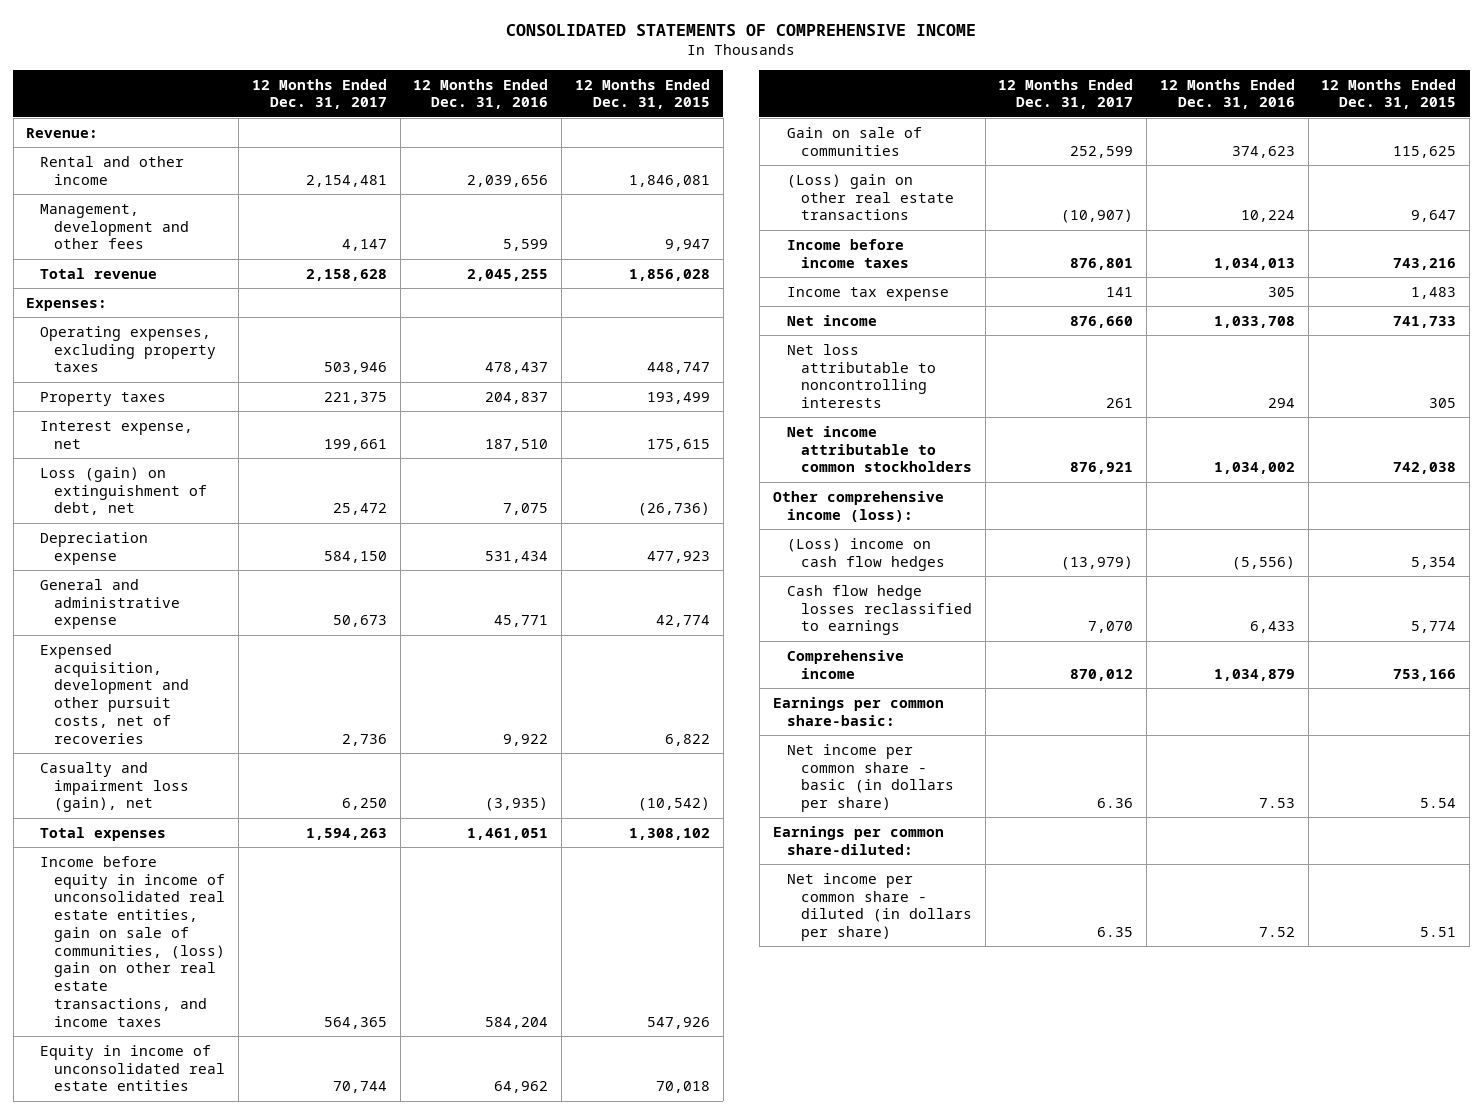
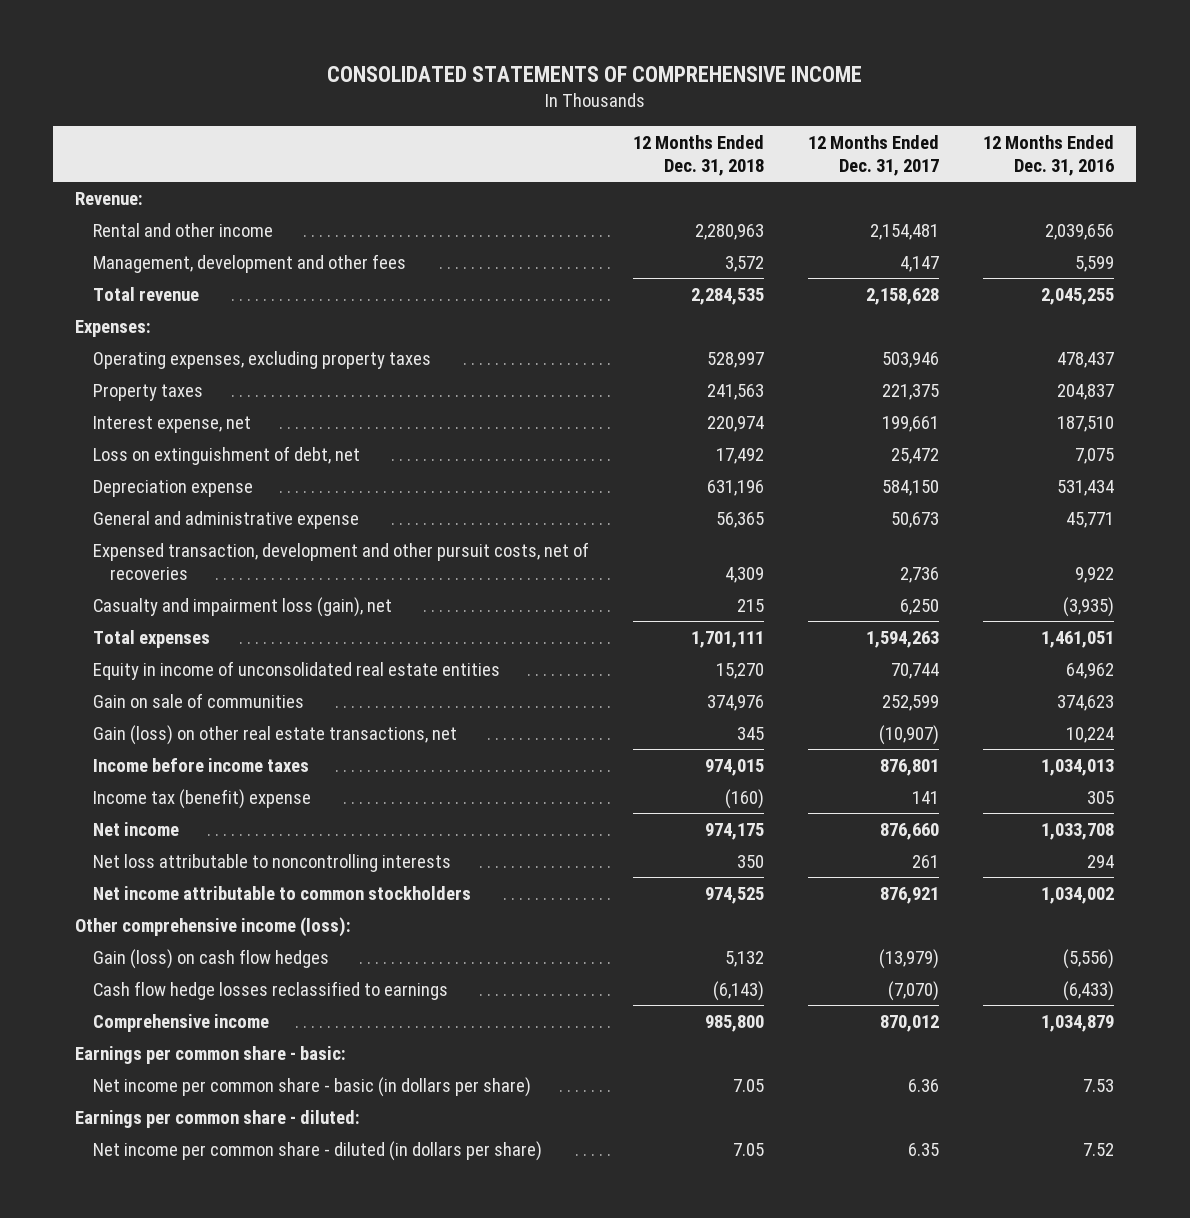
[574,78,710,110] 12 Months Ended Dec. 31, 2015 -> none
none -> [632,134,764,177] 12 Months Ended Dec. 31, 2018
[40,466,208,516] Loss (gain) on extinguishment of debt, net -> [92,445,360,465] Loss on extinguishment of debt, net
[40,643,190,744] Expensed acquisition, development and other pursuit costs, net of recoveries -> [92,541,589,580] Expensed transaction, development and other pursuit costs, net of recoveries
[40,855,226,1027] Income before equity in income of unconsolidated real estate entities, gain on sale of communities, (loss) gain on other real estate transactions, and income taxes -> none
[786,173,954,221] (Loss) gain on other real estate transactions -> [92,724,457,745] Gain (loss) on other real estate transactions, net
[786,286,949,301] Income tax expense -> [92,788,311,809] Income tax (benefit) expense
[786,537,945,571] (Loss) income on cash flow hedges -> [92,948,329,969] Gain (loss) on cash flow hedges
[1088,621,1134,634] 7,070 -> [888,980,940,1001] (7,070)
[1249,621,1295,634] 6,433 -> [1063,980,1115,1001] (6,433)
[772,696,944,726] Earnings per common share-basic: -> [75,1045,347,1064] Earnings per common share - basic:
[772,825,944,855] Earnings per common share-diluted: -> [75,1109,361,1128] Earnings per common share - diluted:

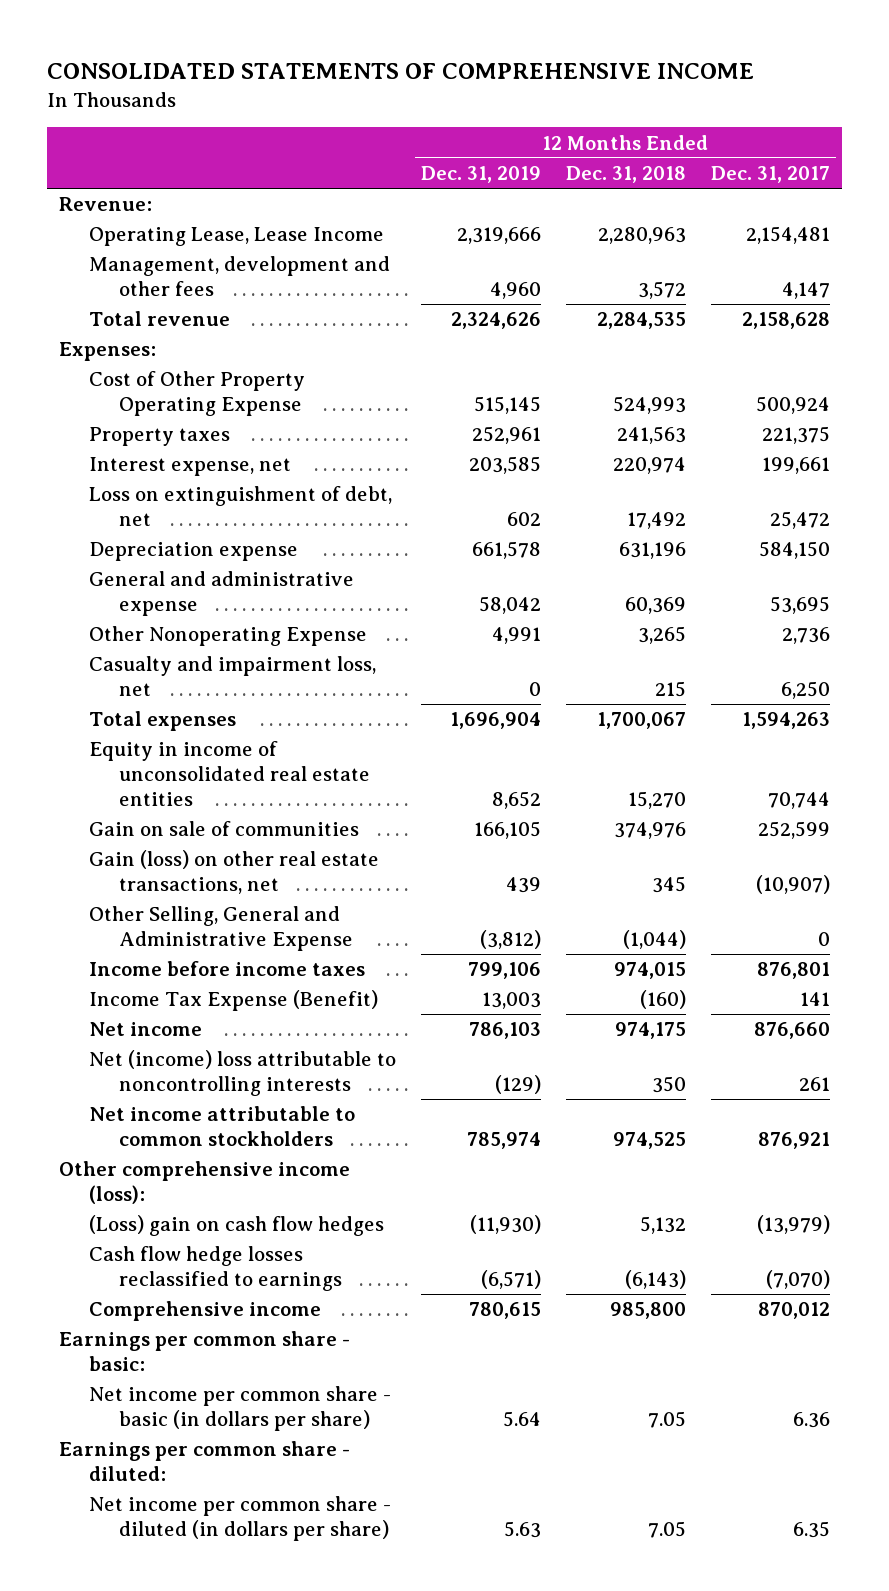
[983,134,1115,177] 12 Months Ended Dec. 31, 2016 -> none
none -> [420,165,541,183] Dec. 31, 2019
[92,222,273,237] Rental and other income -> [89,227,385,247] Operating Lease, Lease Income
[92,350,431,369] Operating expenses, excluding property taxes -> none
none -> [89,371,306,416] Cost of Other Property Operating Expense
[92,541,589,580] Expensed transaction, development and other pursuit costs, net of recoveries -> none
[715,511,764,528] 56,365 -> [624,596,686,614] 60,369
[891,511,940,528] 50,673 -> [769,595,830,614] 53,695
none -> [89,626,368,647] Other Nonoperating Expense
[92,596,392,617] Casualty and impairment loss (gain), net -> [89,656,377,696] Casualty and impairment loss, net
[690,630,764,648] 1,701,111 -> [596,712,686,730] 1,700,067
none -> [89,906,353,951] Other Selling, General and Administrative Expense
[92,788,311,809] Income tax (benefit) expense -> [89,990,379,1012] Income Tax Expense (Benefit)
[92,853,451,872] Net loss attributable to noncontrolling interests -> [89,1050,397,1096] Net (income) loss attributable to noncontrolling interests
[92,948,329,969] Gain (loss) on cash flow hedges -> [89,1215,385,1237] (Loss) gain on cash flow hedges

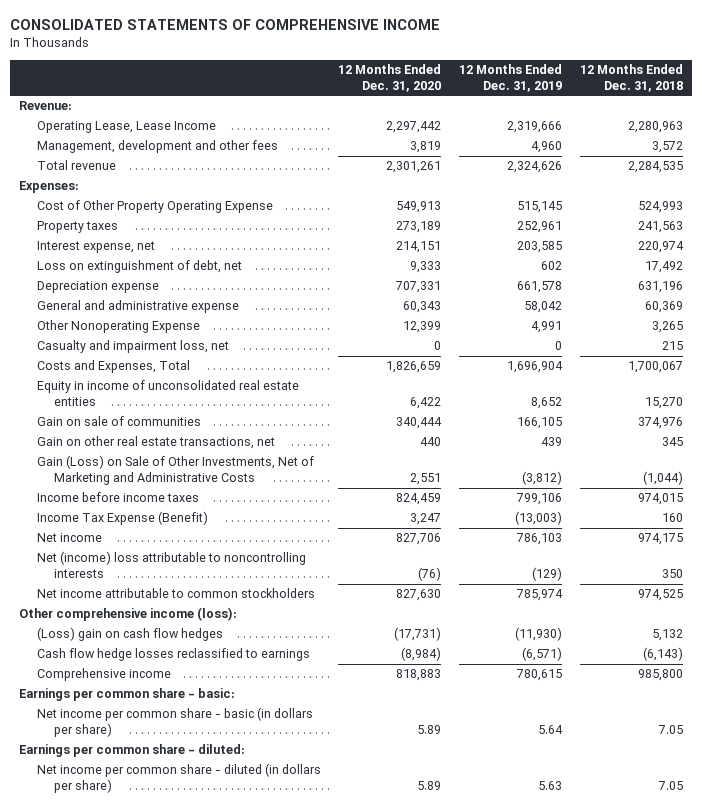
[710,165,830,183] Dec. 31, 2017 -> none
none -> [338,64,442,92] 12 Months Ended Dec. 31, 2020
[89,711,237,732] Total expenses -> [36,360,190,374] Costs and Expenses, Total
[89,850,380,894] Gain (loss) on other real estate transactions, net -> [36,436,275,450] Gain on other real estate transactions, net
[89,906,353,951] Other Selling, General and Administrative Expense -> [36,455,314,486] Gain (Loss) on Sale of Other Investments, Net of Marketing and Administrative Costs
[481,992,541,1010] 13,003 -> [515,511,563,526] (13,003)
[639,990,686,1010] (160) -> [662,513,684,523] 160

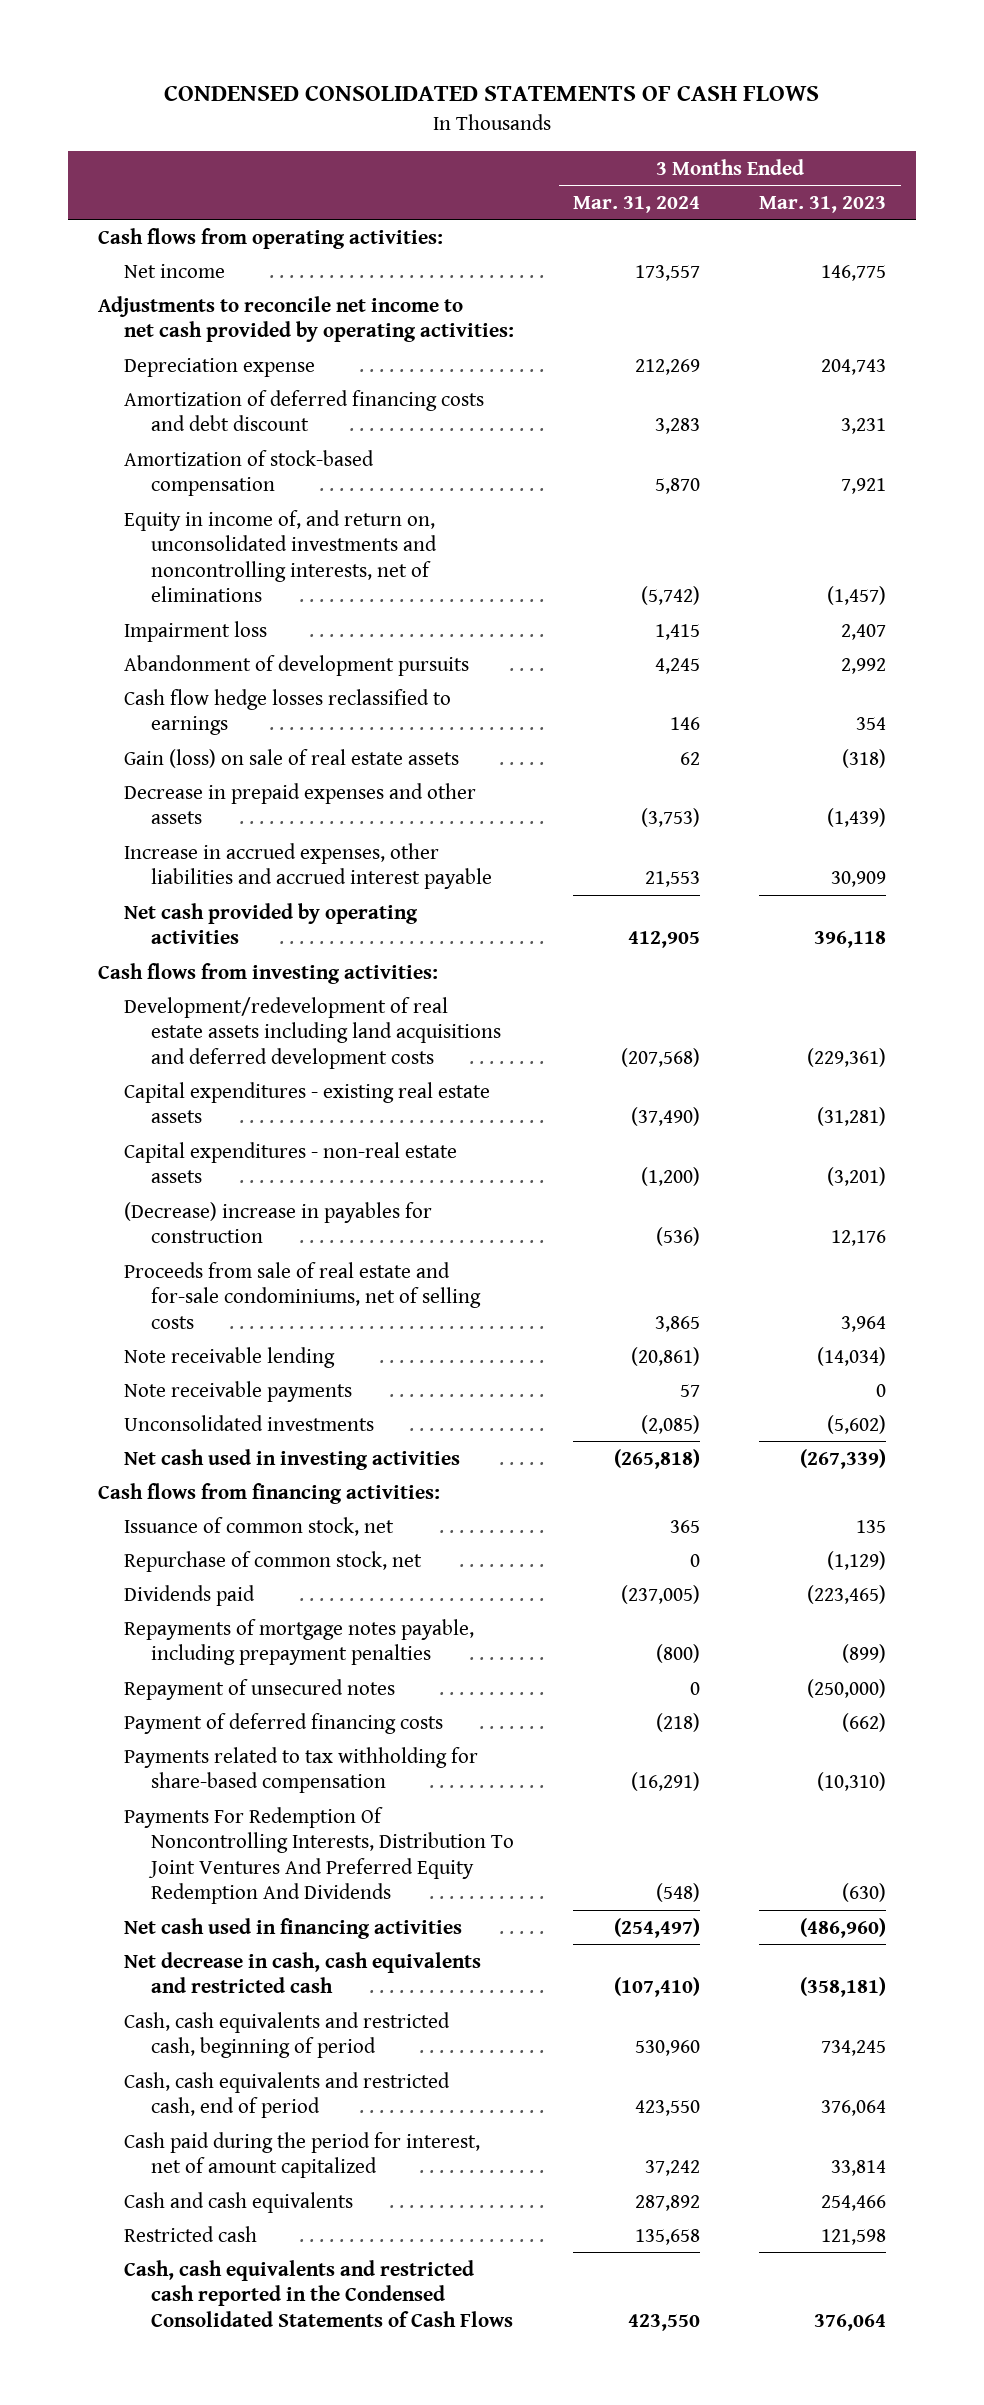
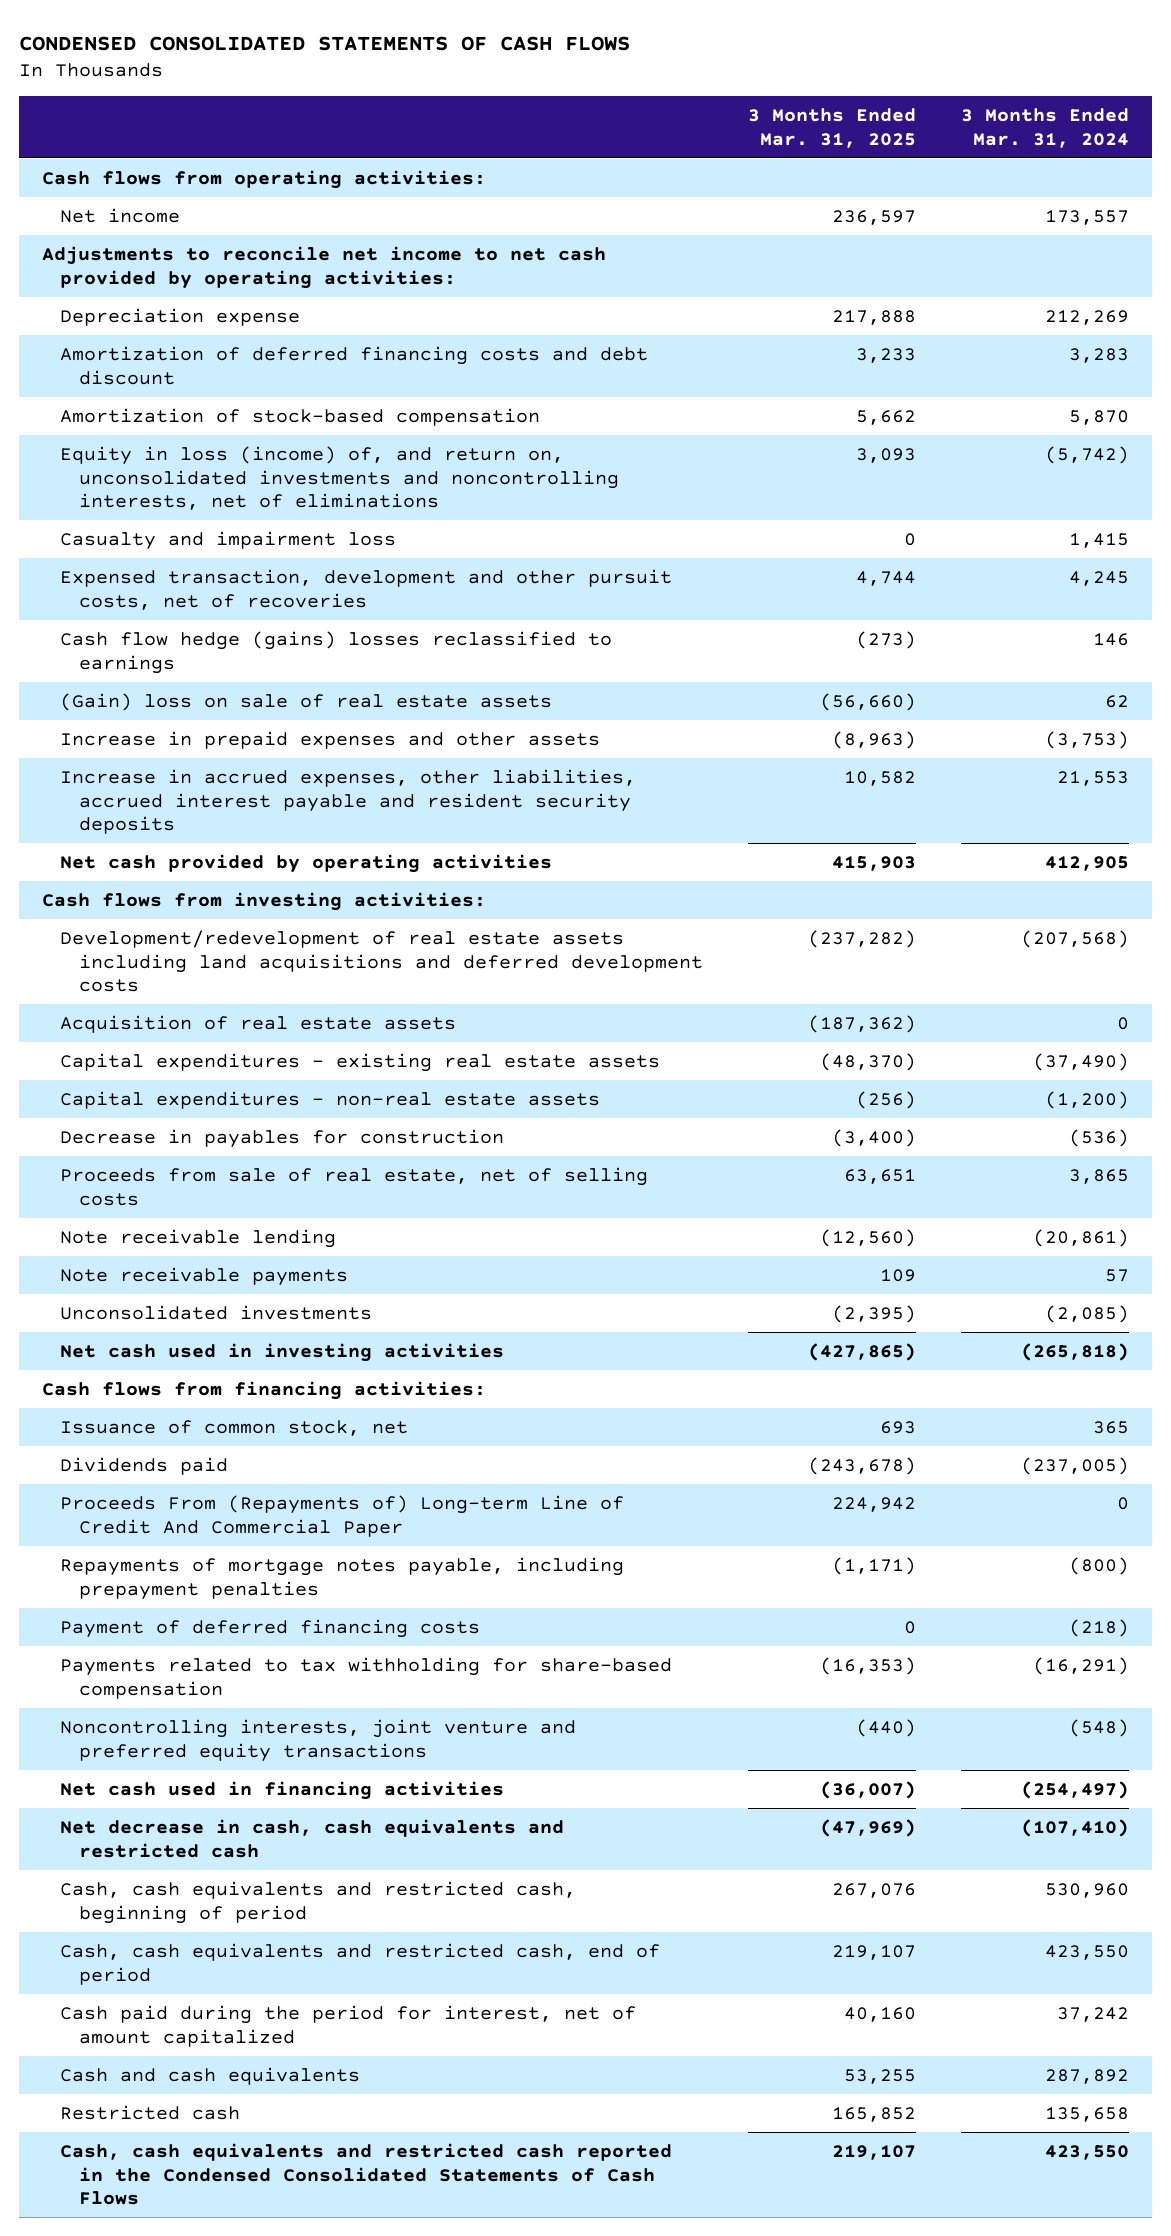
[759,195,887,213] Mar. 31, 2023 -> none
none -> [747,108,916,148] 3 Months Ended Mar. 31, 2025
[124,509,437,603] Equity in income of, and return on, unconsolidated investments and noncontrolling interests, net of eliminations -> [60,445,619,511] Equity in loss (income) of, and return on, unconsolidated investments and noncontrolling interests, net of eliminations
[124,620,268,642] Impairment loss -> [60,530,397,550] Casualty and impairment loss
[124,654,470,676] Abandonment of development pursuits -> [60,568,673,610] Expensed transaction, development and other pursuit costs, net of recoveries
[124,688,452,736] Cash flow hedge losses reclassified to earnings -> [60,630,613,674] Cash flow hedge (gains) losses reclassified to earnings
[124,748,460,768] Gain (loss) on sale of real estate assets -> [60,692,553,711] (Gain) loss on sale of real estate assets
[124,782,477,825] Decrease in prepaid expenses and other assets -> [60,730,601,749] Increase in prepaid expenses and other assets
[124,842,492,890] Increase in accrued expenses, other liabilities and accrued interest payable -> [60,768,637,835] Increase in accrued expenses, other liabilities, accrued interest payable and resident security deposits
none -> [60,1014,457,1033] Acquisition of real estate assets
[124,1201,433,1244] (Decrease) increase in payables for construction -> [60,1128,505,1148] Decrease in payables for construction
[124,1261,481,1329] Proceeds from sale of real estate and for-sale condominiums, net of selling costs -> [60,1166,649,1206] Proceeds from sale of real estate, net of selling costs
[124,1550,423,1572] Repurchase of common stock, net -> none
none -> [60,1494,625,1537] Proceeds From (Repayments of) Long-term Line of Credit And Commercial Paper
[124,1678,396,1700] Repayment of unsecured notes -> none
[124,1806,514,1905] Payments For Redemption Of Noncontrolling Interests, Distribution To Joint Ventures And Preferred Equity Redemption And Dividends -> [60,1718,577,1762] Noncontrolling interests, joint venture and preferred equity transactions

